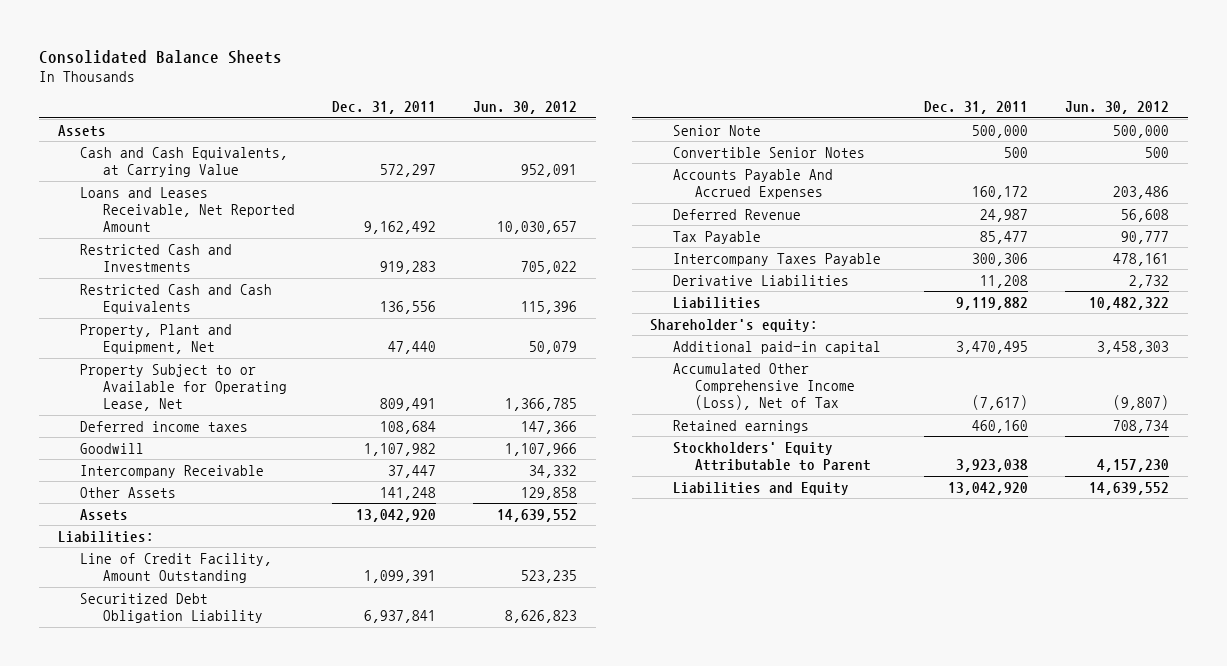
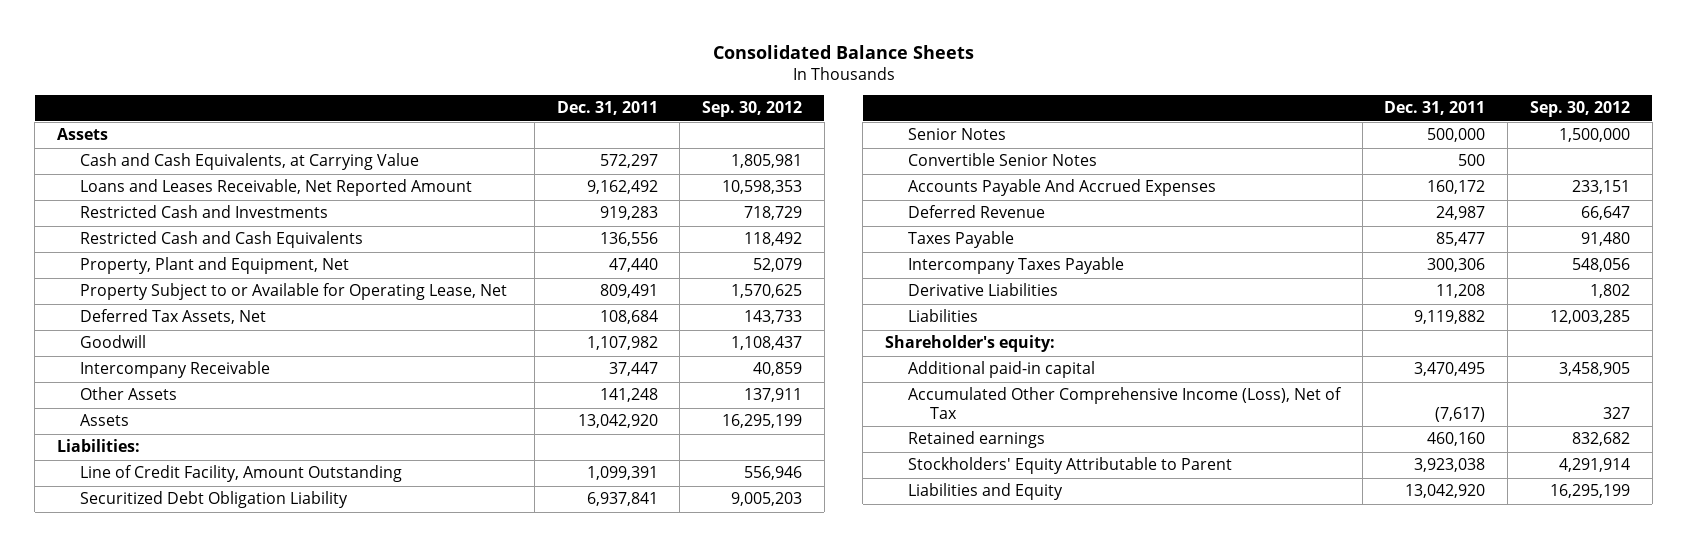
[473,101,578,115] Jun. 30, 2012 -> none
none -> [702,101,803,118] Sep. 30, 2012
[80,420,249,432] Deferred income taxes -> [79,309,266,325] Deferred Tax Assets, Net
[672,124,761,136] Senior Note -> none
none -> [907,128,1006,141] Senior Notes
[672,230,761,244] Tax Payable -> [907,231,1014,249] Taxes Payable

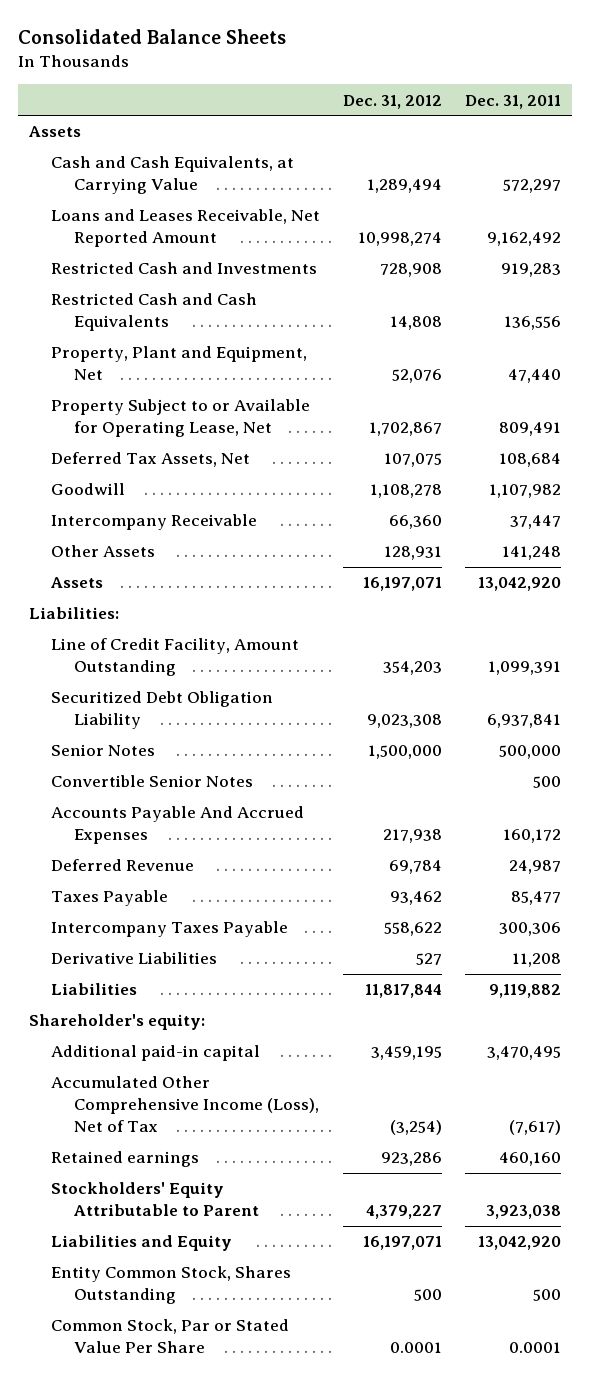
[702,101,803,118] Sep. 30, 2012 -> none
none -> [343,94,443,109] Dec. 31, 2012
none -> [51,1266,292,1305] Entity Common Stock, Shares Outstanding
none -> [51,1319,290,1354] Common Stock, Par or Stated Value Per Share

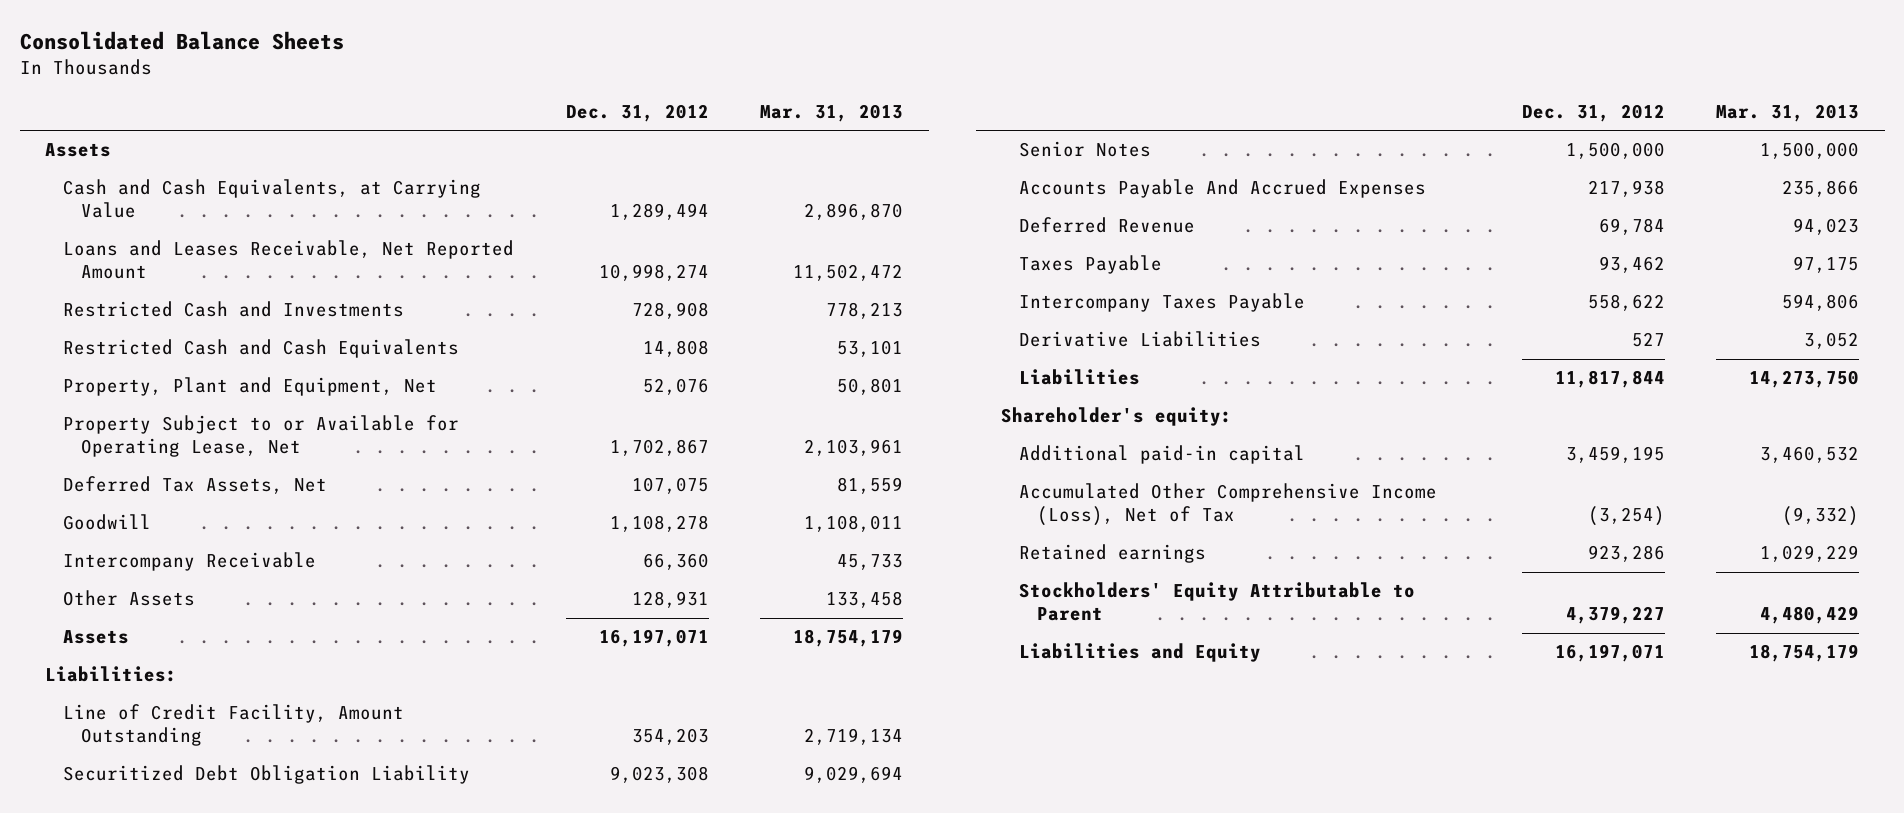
[464,94,561,109] Dec. 31, 2011 -> none
none -> [760,103,904,122] Mar. 31, 2013
[51,775,254,788] Convertible Senior Notes -> none
[51,1266,292,1305] Entity Common Stock, Shares Outstanding -> none
[51,1319,290,1354] Common Stock, Par or Stated Value Per Share -> none

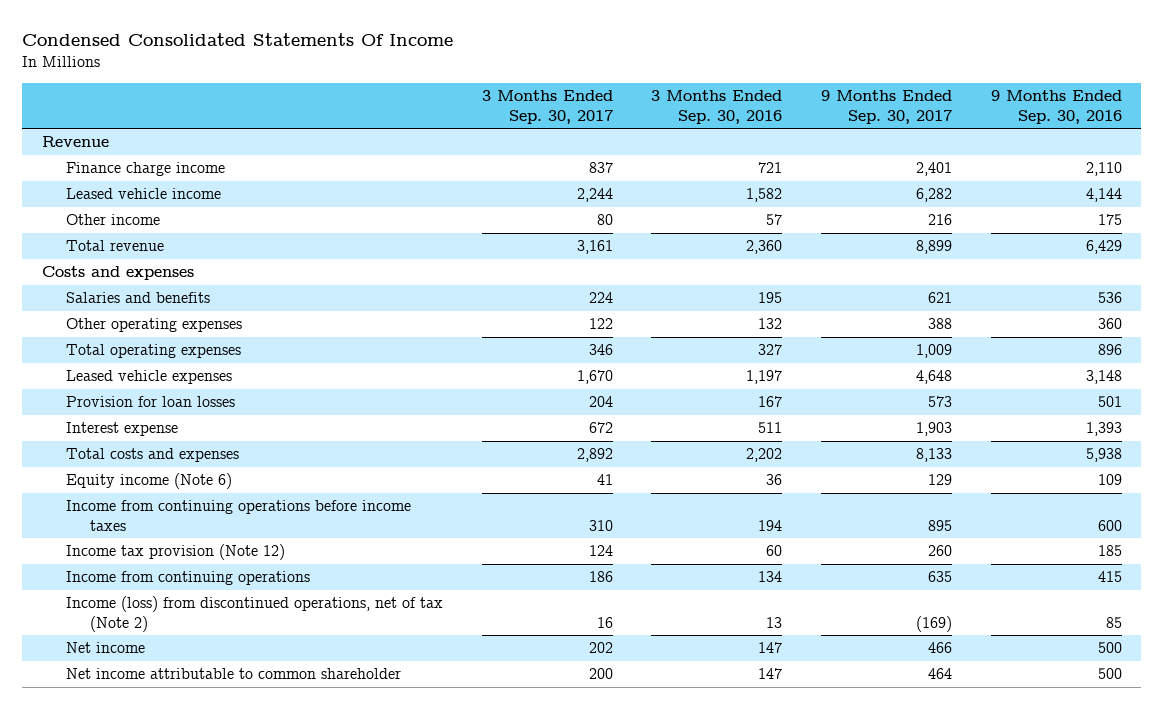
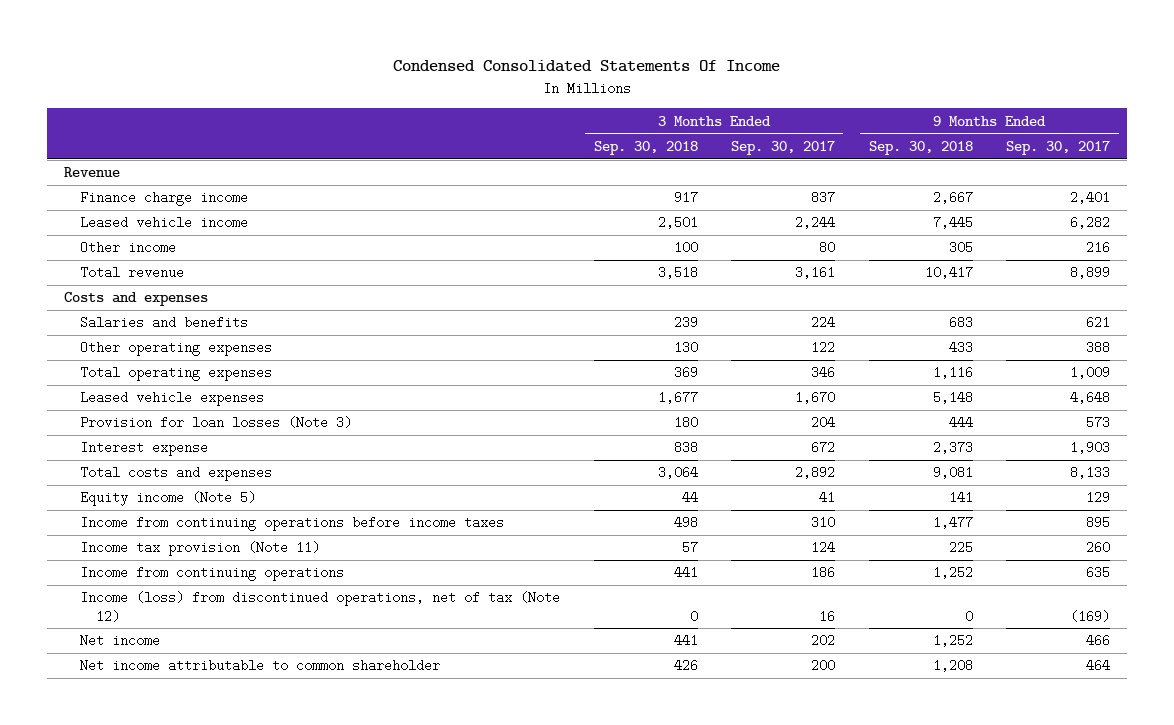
[651,90,783,124] 3 Months Ended Sep. 30, 2016 -> none
[990,90,1122,124] 9 Months Ended Sep. 30, 2016 -> none
none -> [593,140,698,155] Sep. 30, 2018
none -> [868,140,973,155] Sep. 30, 2018
[65,396,235,408] Provision for loan losses -> [79,416,352,430] Provision for loan losses (Note 3)
[65,473,232,490] Equity income (Note 6) -> [79,491,256,507] Equity income (Note 5)
[65,544,285,561] Income tax provision (Note 12) -> [79,541,320,557] Income tax provision (Note 11)
[65,596,443,632] Income (loss) from discontinued operations, net of tax (Note 2) -> [79,591,560,623] Income (loss) from discontinued operations, net of tax (Note 12)

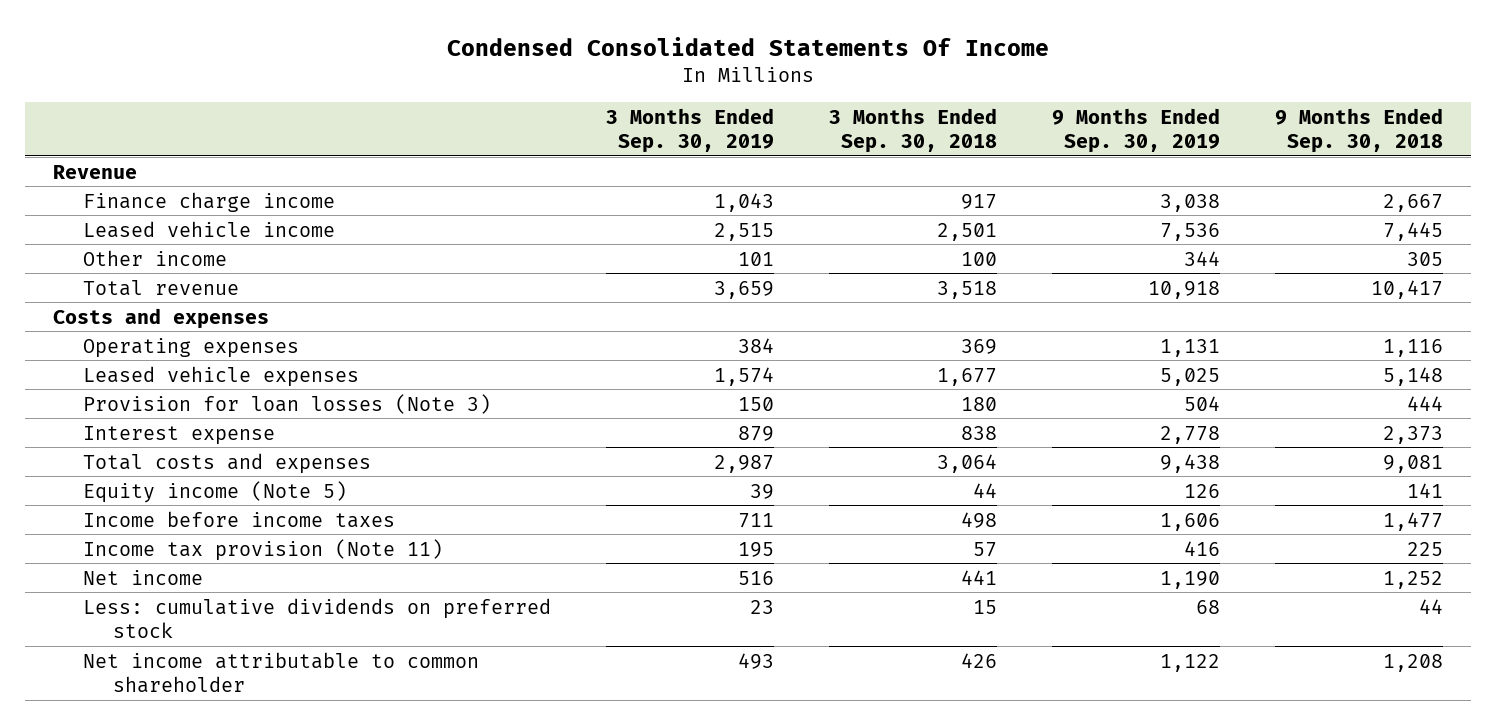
[731,140,836,155] Sep. 30, 2017 -> none
[1006,140,1111,155] Sep. 30, 2017 -> none
none -> [606,107,775,154] 3 Months Ended Sep. 30, 2019
none -> [1052,107,1221,154] 9 Months Ended Sep. 30, 2019
[79,316,248,330] Salaries and benefits -> none
[79,341,272,357] Other operating expenses -> none
[79,366,272,382] Total operating expenses -> [83,337,300,358] Operating expenses
[79,516,504,532] Income from continuing operations before income taxes -> [83,510,396,528] Income before income taxes
[79,566,344,582] Income from continuing operations -> none
[79,591,560,623] Income (loss) from discontinued operations, net of tax (Note 12) -> none
none -> [83,597,552,638] Less: cumulative dividends on preferred stock

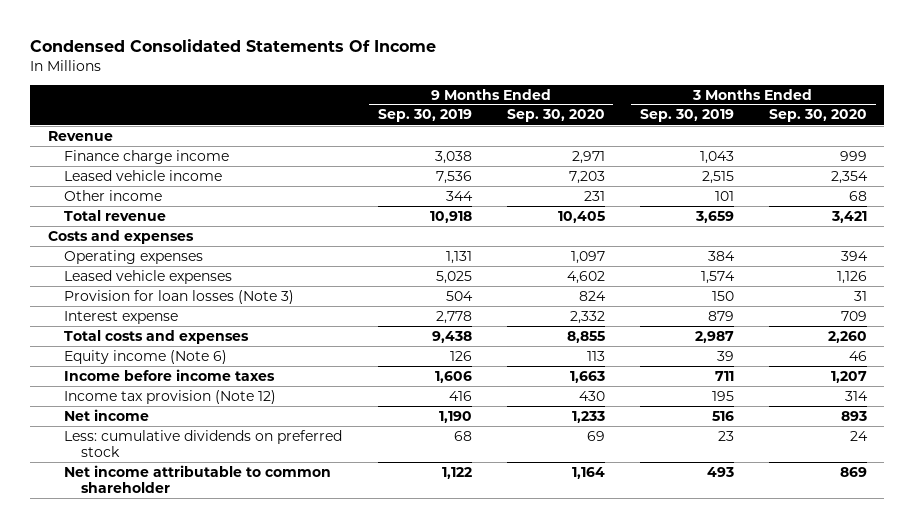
[829,107,998,154] 3 Months Ended Sep. 30, 2018 -> none
[1275,107,1444,154] 9 Months Ended Sep. 30, 2018 -> none
none -> [506,109,605,123] Sep. 30, 2020
none -> [768,109,867,123] Sep. 30, 2020
[83,480,348,503] Equity income (Note 5) -> [64,349,228,364] Equity income (Note 6)
[83,538,444,561] Income tax provision (Note 11) -> [64,389,277,404] Income tax provision (Note 12)

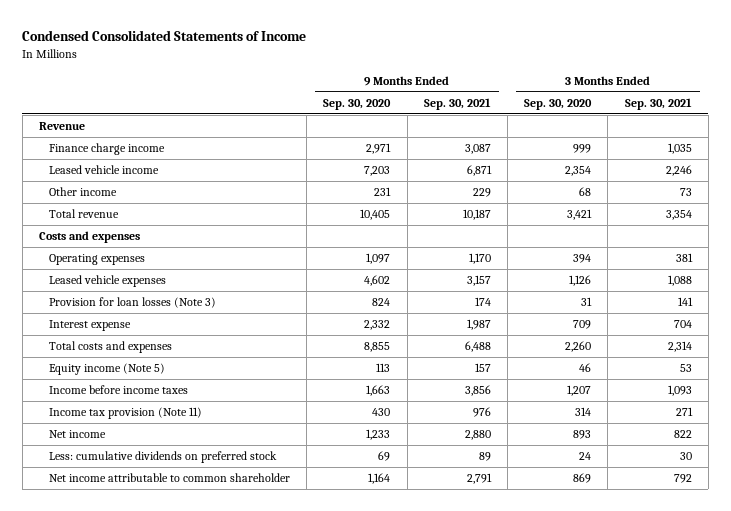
[30,39,437,53] Condensed Consolidated Statements Of Income -> [22,30,307,42] Condensed Consolidated Statements of Income
[377,109,472,123] Sep. 30, 2019 -> none
[639,109,734,123] Sep. 30, 2019 -> none
none -> [423,97,491,110] Sep. 30, 2021
none -> [624,97,692,110] Sep. 30, 2021
[64,349,228,364] Equity income (Note 6) -> [48,363,165,376] Equity income (Note 5)
[64,389,277,404] Income tax provision (Note 12) -> [48,407,202,420] Income tax provision (Note 11)

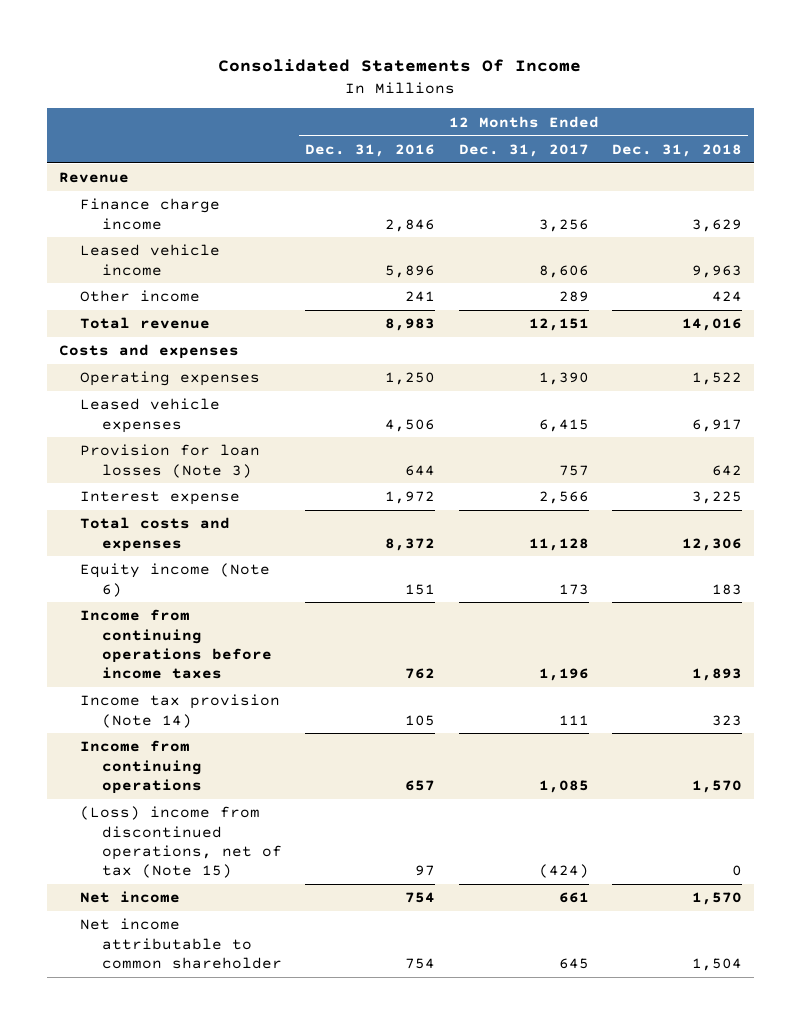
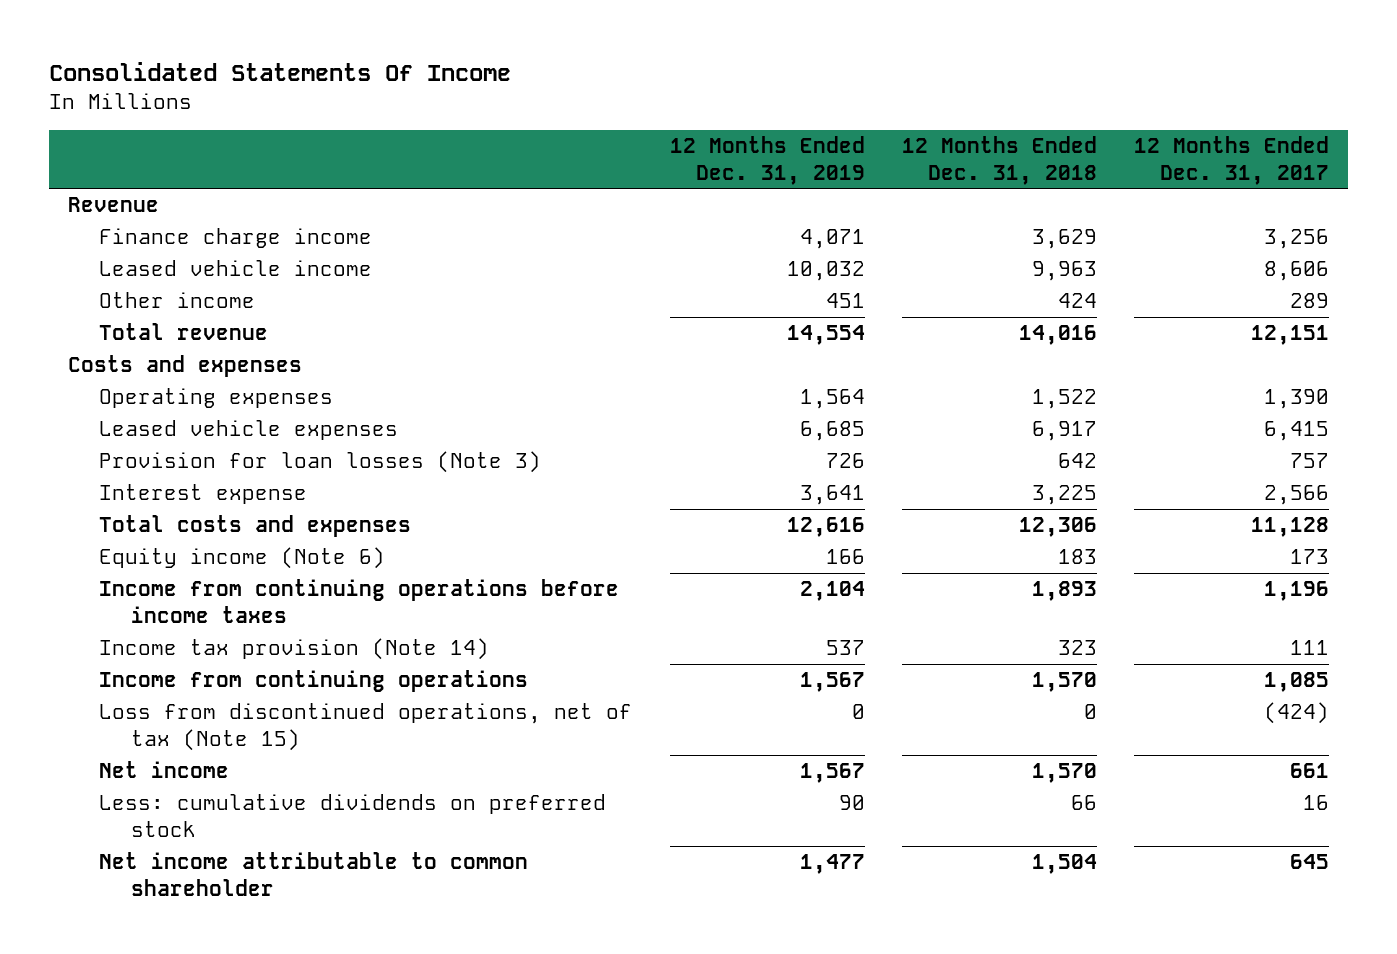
[305,143,436,157] Dec. 31, 2016 -> none
none -> [669,135,865,185] 12 Months Ended Dec. 31, 2019
[80,806,282,879] (Loss) income from discontinued operations, net of tax (Note 15) -> [99,703,633,751] Loss from discontinued operations, net of tax (Note 15)
none -> [99,794,607,837] Less: cumulative dividends on preferred stock

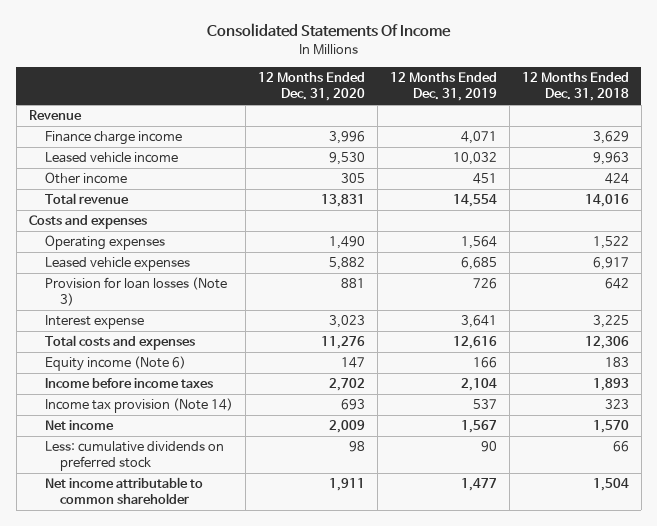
[1134,135,1330,185] 12 Months Ended Dec. 31, 2017 -> none
none -> [257,72,365,102] 12 Months Ended Dec. 31, 2020
[99,579,620,623] Income from continuing operations before income taxes -> [44,378,213,389] Income before income taxes
[99,670,529,693] Income from continuing operations -> none
[99,703,633,751] Loss from discontinued operations, net of tax (Note 15) -> none

